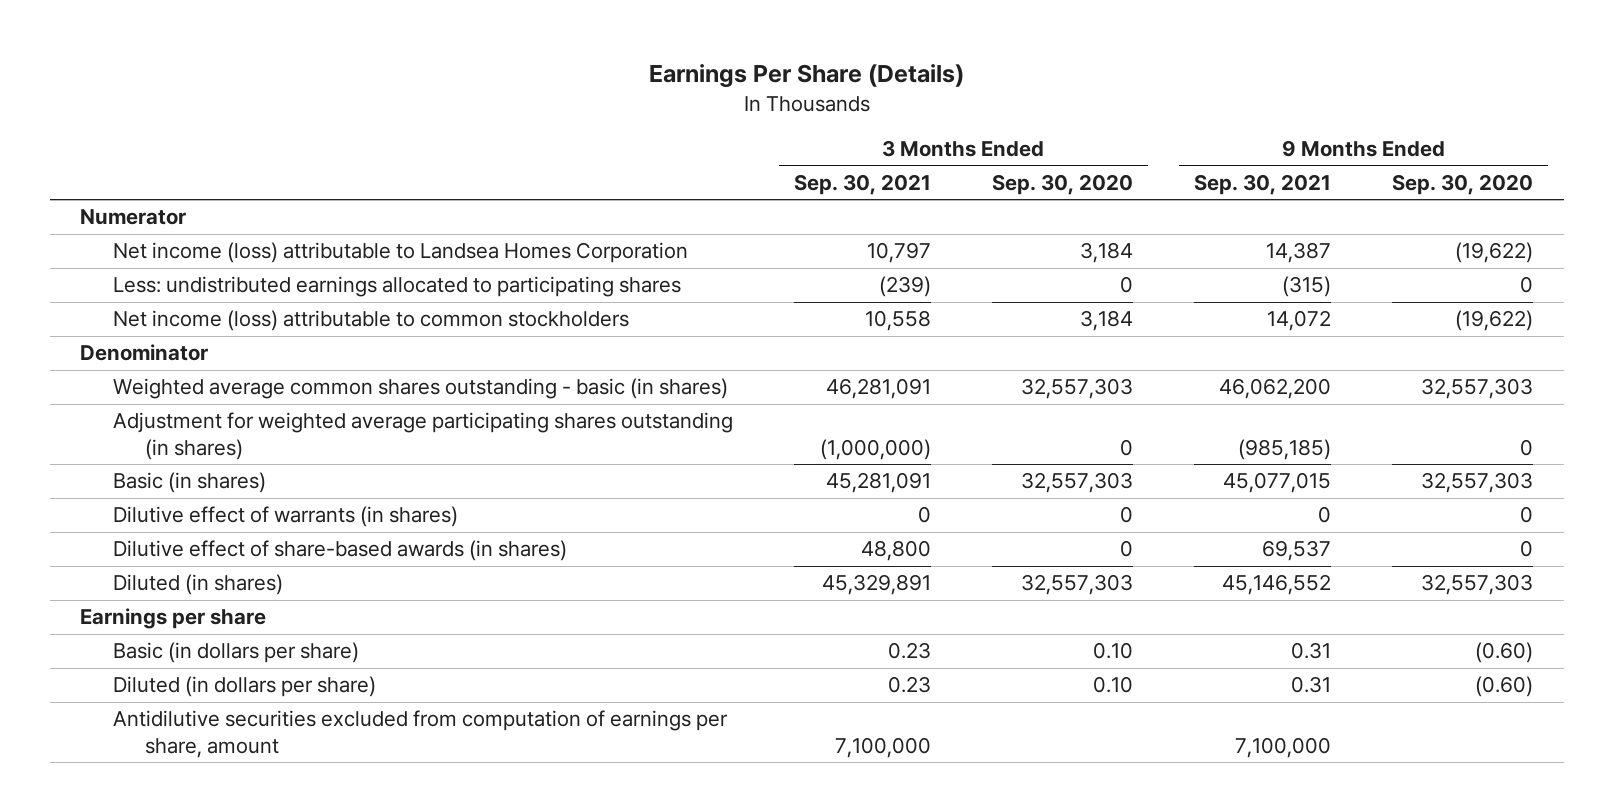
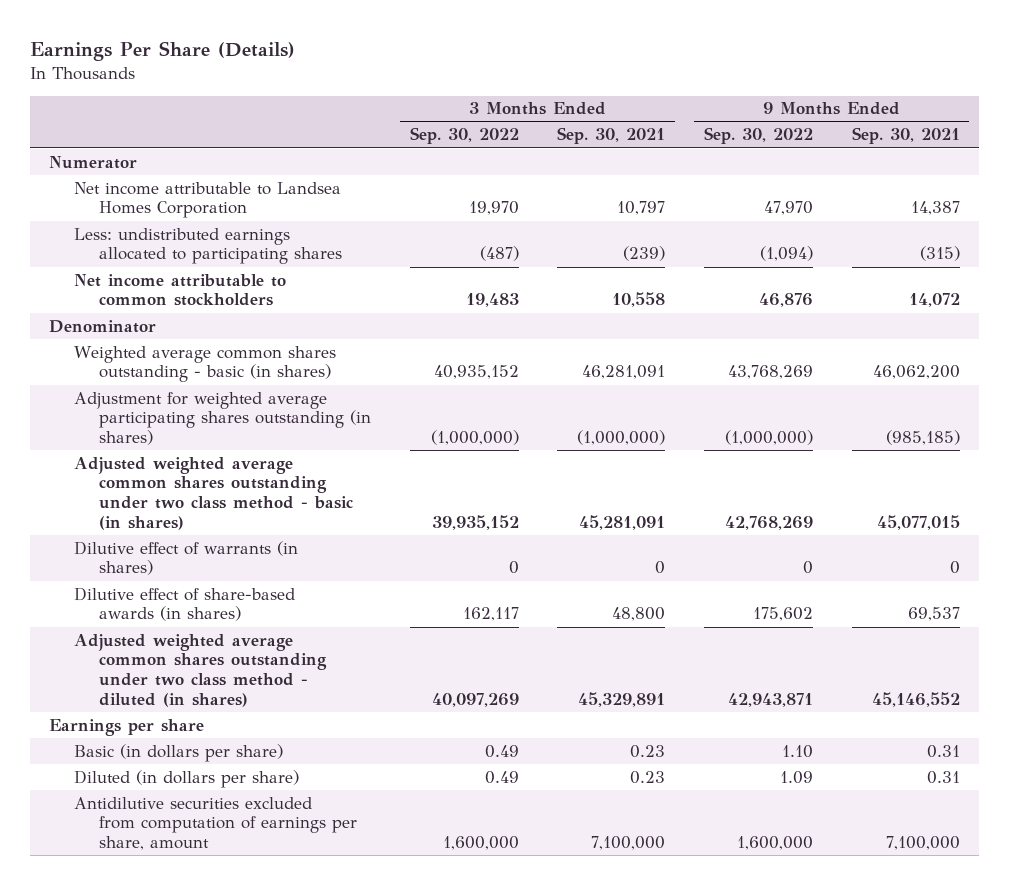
[992,173,1134,195] Sep. 30, 2020 -> none
[1392,173,1534,195] Sep. 30, 2020 -> none
none -> [409,127,519,145] Sep. 30, 2022
none -> [704,127,814,145] Sep. 30, 2022
[112,242,688,264] Net income (loss) attributable to Landsea Homes Corporation -> [74,181,342,219] Net income attributable to Landsea Homes Corporation
[112,310,629,332] Net income (loss) attributable to common stockholders -> [74,273,287,307] Net income attributable to common stockholders
[112,472,266,494] Basic (in shares) -> [74,456,353,530] Adjusted weighted average common shares outstanding under two class method - basic (in shares)
[112,574,283,596] Diluted (in shares) -> [74,633,327,707] Adjusted weighted average common shares outstanding under two class method - diluted (in shares)

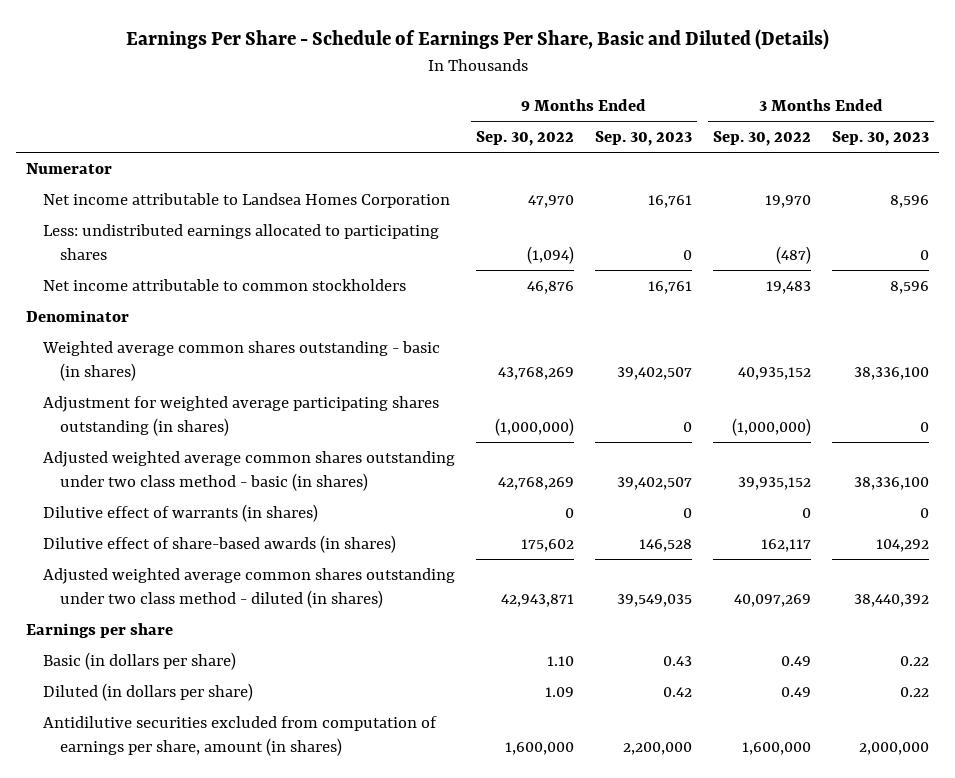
[30,41,296,62] Earnings Per Share (Details) -> [125,29,829,51] Earnings Per Share - Schedule of Earnings Per Share, Basic and Diluted (Details)
[557,127,666,145] Sep. 30, 2021 -> none
[851,127,960,145] Sep. 30, 2021 -> none
none -> [594,131,692,147] Sep. 30, 2023
none -> [831,131,929,147] Sep. 30, 2023
[74,796,357,851] Antidilutive securities excluded from computation of earnings per share, amount -> [43,715,438,756] Antidilutive securities excluded from computation of earnings per share, amount (in shares)

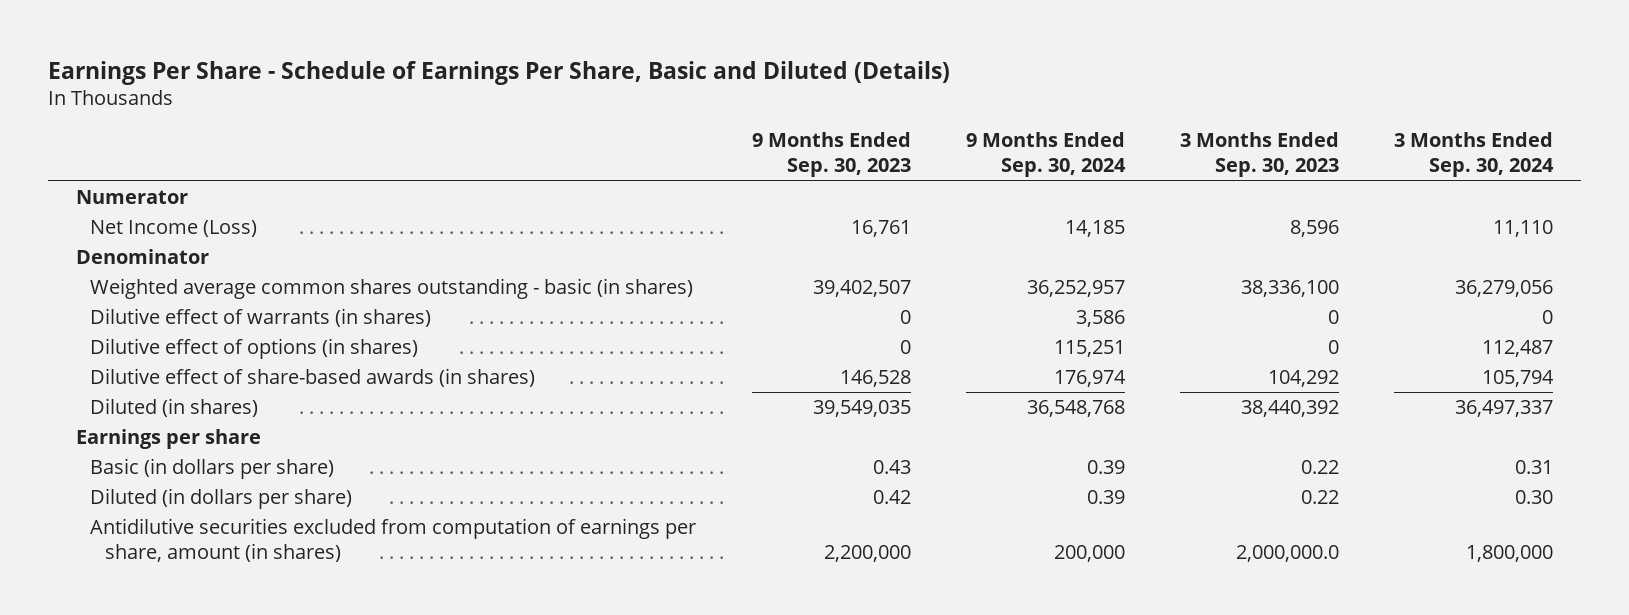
[476,131,575,147] Sep. 30, 2022 -> none
[712,131,811,147] Sep. 30, 2022 -> none
none -> [965,132,1126,178] 9 Months Ended Sep. 30, 2024
none -> [1394,132,1555,178] 3 Months Ended Sep. 30, 2024
[43,223,440,260] Less: undistributed earnings allocated to participating shares -> none
[43,278,407,291] Net income attributable to common stockholders -> none
[43,192,451,208] Net income attributable to Landsea Homes Corporation -> [90,220,258,238] Net Income (Loss)
[43,395,440,436] Adjustment for weighted average participating shares outstanding (in shares) -> none
[43,450,456,491] Adjusted weighted average common shares outstanding under two class method - basic (in shares) -> none
none -> [90,338,419,360] Dilutive effect of options (in shares)
[43,567,456,608] Adjusted weighted average common shares outstanding under two class method - diluted (in shares) -> [90,398,259,418] Diluted (in shares)
[858,741,929,755] 2,000,000 -> [1236,545,1340,563] 2,000,000.0

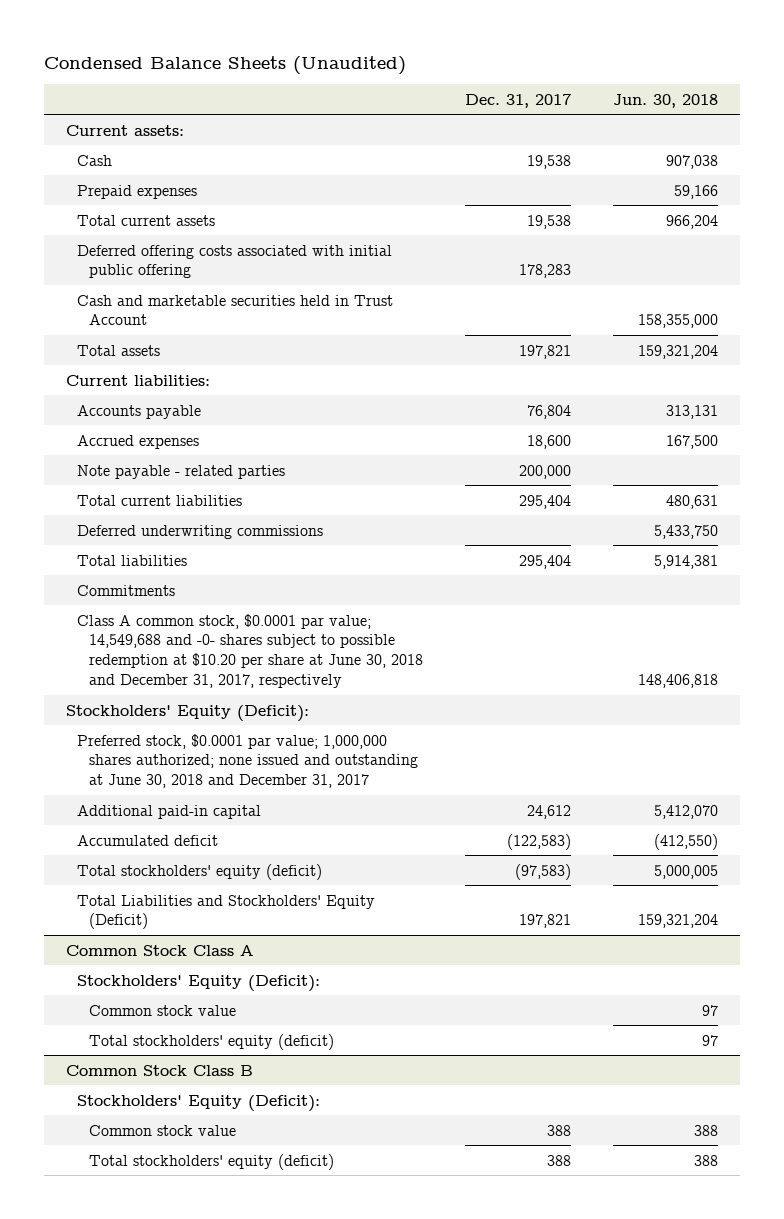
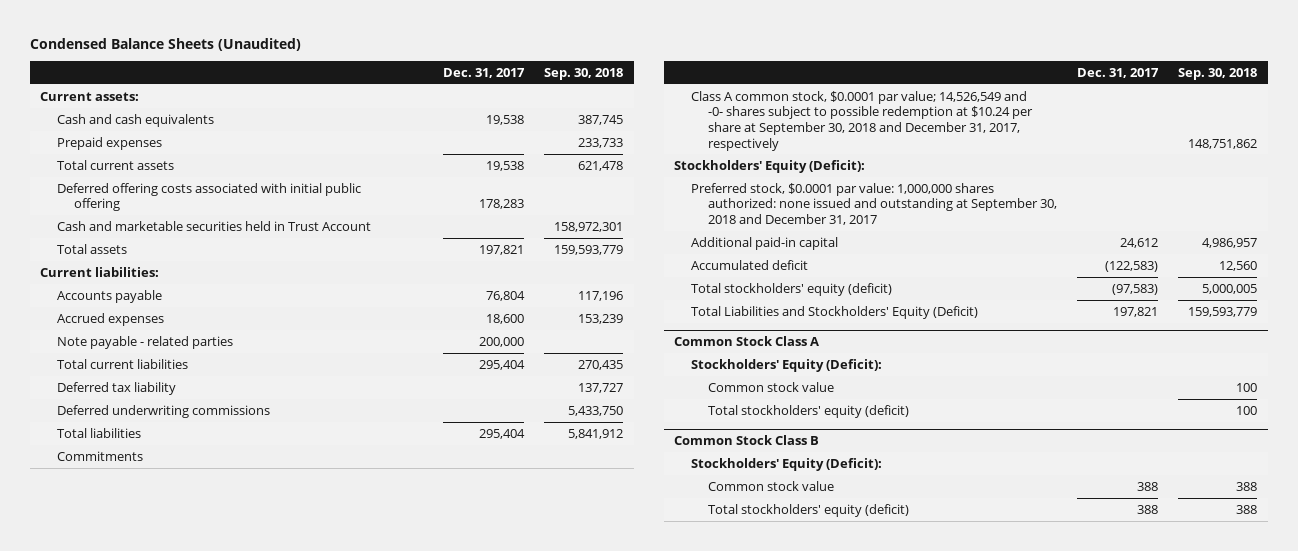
[613,93,719,108] Jun. 30, 2018 -> none
none -> [544,68,624,81] Sep. 30, 2018
[77,154,113,166] Cash -> [57,113,215,127] Cash and cash equivalents
none -> [57,381,177,395] Deferred tax liability
[77,613,423,689] Class A common stock, $0.0001 par value; 14,549,688 and -0- shares subject to possible redemption at $10.20 per share at June 30, 2018 and December 31, 2017, respectively -> [691,90,1033,151] Class A common stock, $0.0001 par value; 14,526,549 and -0- shares subject to possible redemption at $10.24 per share at September 30, 2018 and December 31, 2017, respectively
[77,733,418,789] Preferred stock, $0.0001 par value; 1,000,000 shares authorized; none issued and outstanding at June 30, 2018 and December 31, 2017 -> [691,182,1057,225] Preferred stock, $0.0001 par value: 1,000,000 shares authorized: none issued and outstanding at September 30, 2018 and December 31, 2017

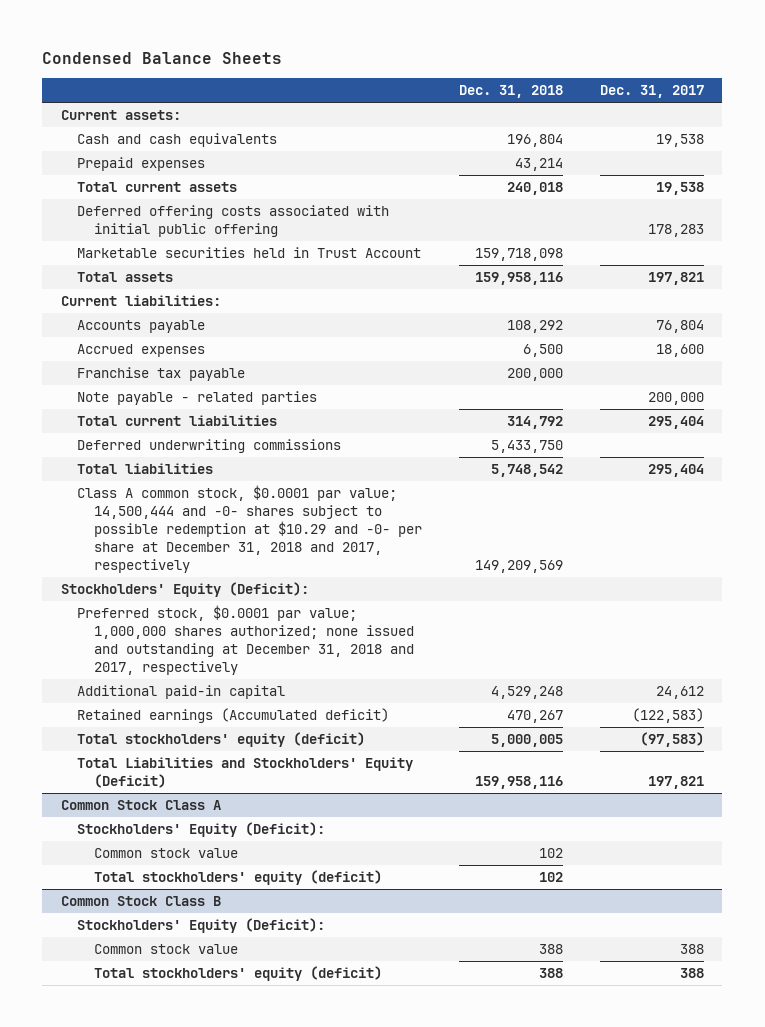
[30,38,302,52] Condensed Balance Sheets (Unaudited) -> [42,51,283,64] Condensed Balance Sheets
[544,68,624,81] Sep. 30, 2018 -> none
none -> [458,85,563,99] Dec. 31, 2018
[57,220,372,231] Cash and marketable securities held in Trust Account -> [77,247,422,259] Marketable securities held in Trust Account
none -> [77,367,246,382] Franchise tax payable
[57,381,177,395] Deferred tax liability -> none
[57,450,144,461] Commitments -> none
[691,90,1033,151] Class A common stock, $0.0001 par value; 14,526,549 and -0- shares subject to possible redemption at $10.24 per share at September 30, 2018 and December 31, 2017, respectively -> [77,485,422,573] Class A common stock, $0.0001 par value; 14,500,444 and -0- shares subject to possible redemption at $10.29 and -0- per share at December 31, 2018 and 2017, respectively
[691,182,1057,225] Preferred stock, $0.0001 par value: 1,000,000 shares authorized: none issued and outstanding at September 30, 2018 and December 31, 2017 -> [77,605,414,676] Preferred stock, $0.0001 par value; 1,000,000 shares authorized; none issued and outstanding at December 31, 2018 and 2017, respectively
[691,259,809,270] Accumulated deficit -> [77,708,390,724] Retained earnings (Accumulated deficit)

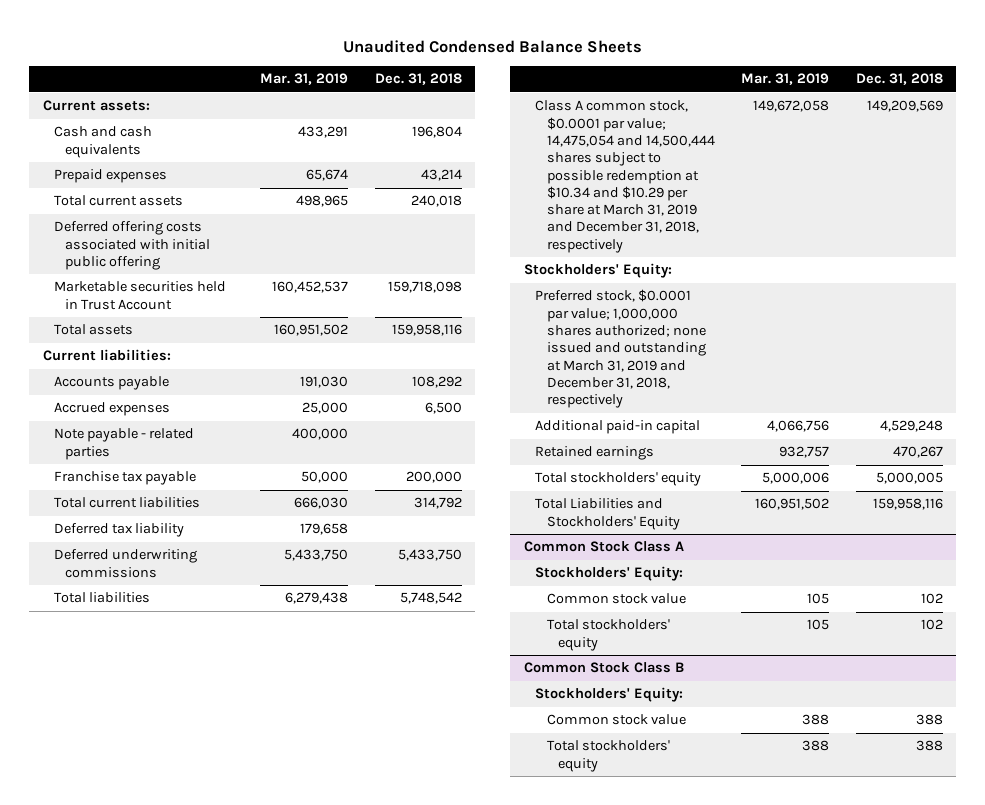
[42,51,283,64] Condensed Balance Sheets -> [342,39,642,53] Unaudited Condensed Balance Sheets
[599,85,704,99] Dec. 31, 2017 -> none
none -> [259,73,348,86] Mar. 31, 2019
[77,367,246,382] Franchise tax payable -> [54,471,197,486] Franchise tax payable
none -> [54,523,185,538] Deferred tax liability
[77,485,422,573] Class A common stock, $0.0001 par value; 14,500,444 and -0- shares subject to possible redemption at $10.29 and -0- per share at December 31, 2018 and 2017, respectively -> [535,100,715,253] Class A common stock, $0.0001 par value; 14,475,054 and 14,500,444 shares subject to possible redemption at $10.34 and $10.29 per share at March 31, 2019 and December 31, 2018, respectively
[60,582,309,598] Stockholders' Equity (Deficit): -> [523,263,672,279] Stockholders' Equity:
[77,605,414,676] Preferred stock, $0.0001 par value; 1,000,000 shares authorized; none issued and outstanding at December 31, 2018 and 2017, respectively -> [535,289,706,409] Preferred stock, $0.0001 par value; 1,000,000 shares authorized; none issued and outstanding at March 31, 2019 and December 31, 2018, respectively
[77,708,390,724] Retained earnings (Accumulated deficit) -> [535,446,655,461] Retained earnings
[77,732,366,748] Total stockholders' equity (deficit) -> [535,472,702,487] Total stockholders' equity
[77,757,414,789] Total Liabilities and Stockholders' Equity (Deficit) -> [535,498,680,530] Total Liabilities and Stockholders' Equity
[77,822,326,838] Stockholders' Equity (Deficit): -> [535,566,684,582] Stockholders' Equity:
[93,870,382,886] Total stockholders' equity (deficit) -> [546,619,670,651] Total stockholders' equity
[77,918,326,934] Stockholders' Equity (Deficit): -> [535,687,684,703] Stockholders' Equity:
[93,966,382,982] Total stockholders' equity (deficit) -> [546,740,670,772] Total stockholders' equity

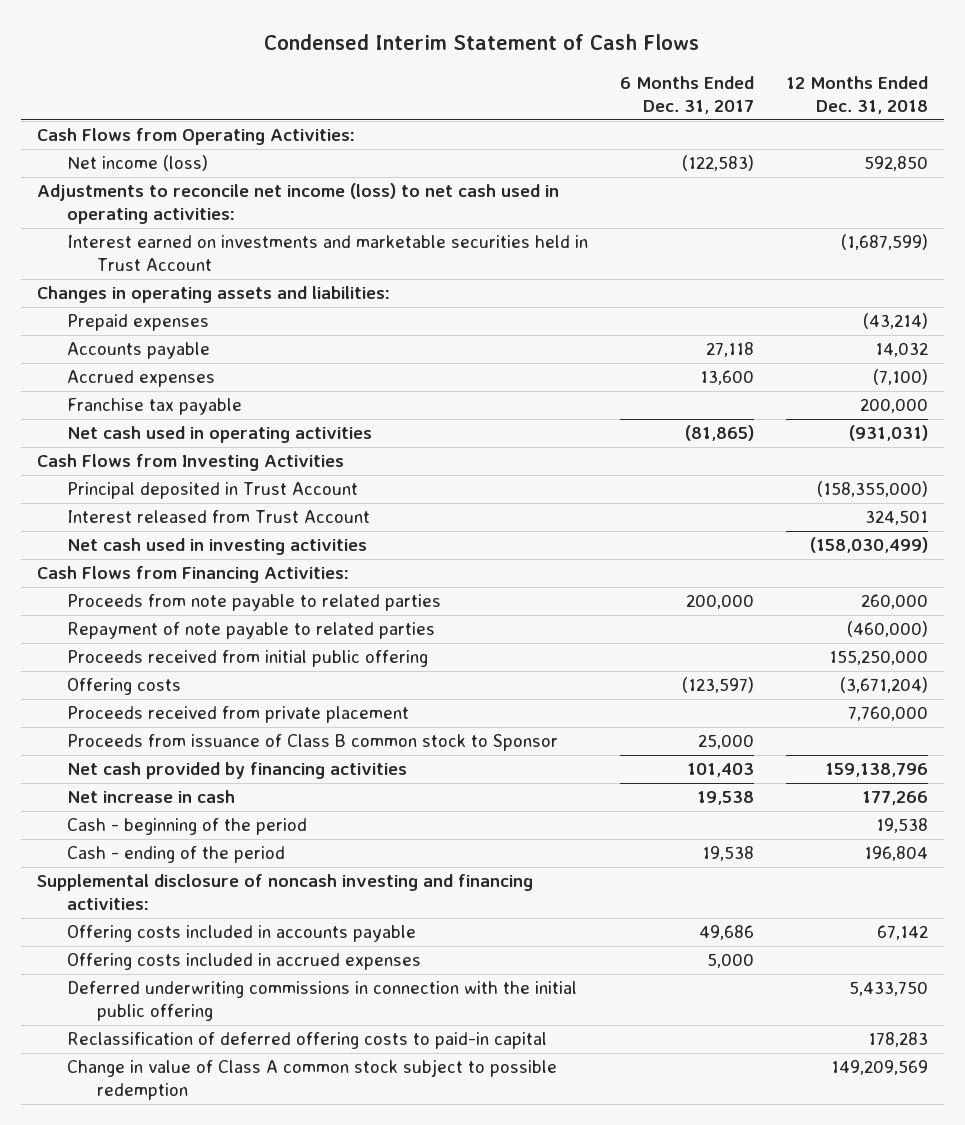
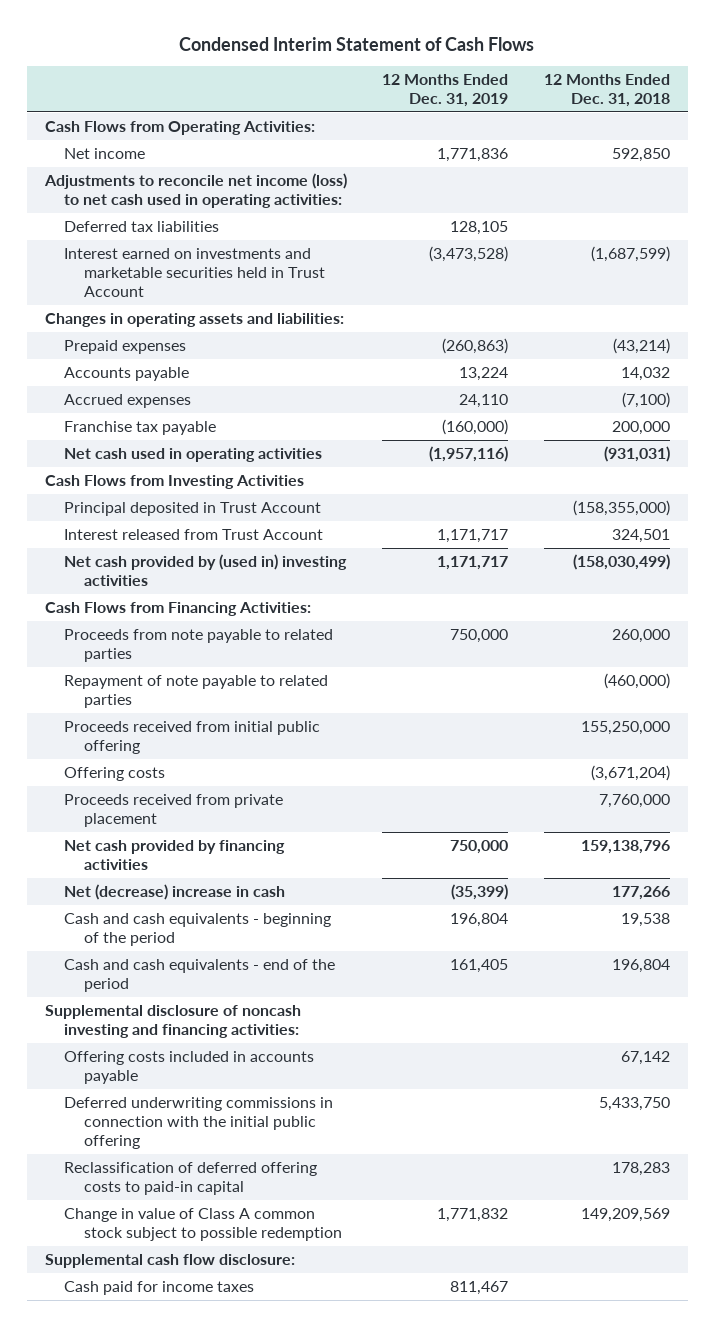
[619,76,754,114] 6 Months Ended Dec. 31, 2017 -> none
none -> [382,73,509,107] 12 Months Ended Dec. 31, 2019
[66,155,208,172] Net income (loss) -> [64,147,146,159] Net income
none -> [64,220,220,232] Deferred tax liabilities
[66,538,367,556] Net cash used in investing activities -> [64,553,348,586] Net cash provided by (used in) investing activities
[66,734,558,752] Proceeds from issuance of Class B common stock to Sponsor -> none
[66,790,235,804] Net increase in cash -> [64,883,286,900] Net (decrease) increase in cash
[66,818,307,836] Cash - beginning of the period -> [64,912,332,946] Cash and cash equivalents - beginning of the period
[66,846,285,864] Cash - ending of the period -> [64,958,336,992] Cash and cash equivalents - end of the period
[66,953,421,971] Offering costs included in accrued expenses -> none
none -> [44,1253,295,1268] Supplemental cash flow disclosure:
none -> [64,1280,255,1295] Cash paid for income taxes

